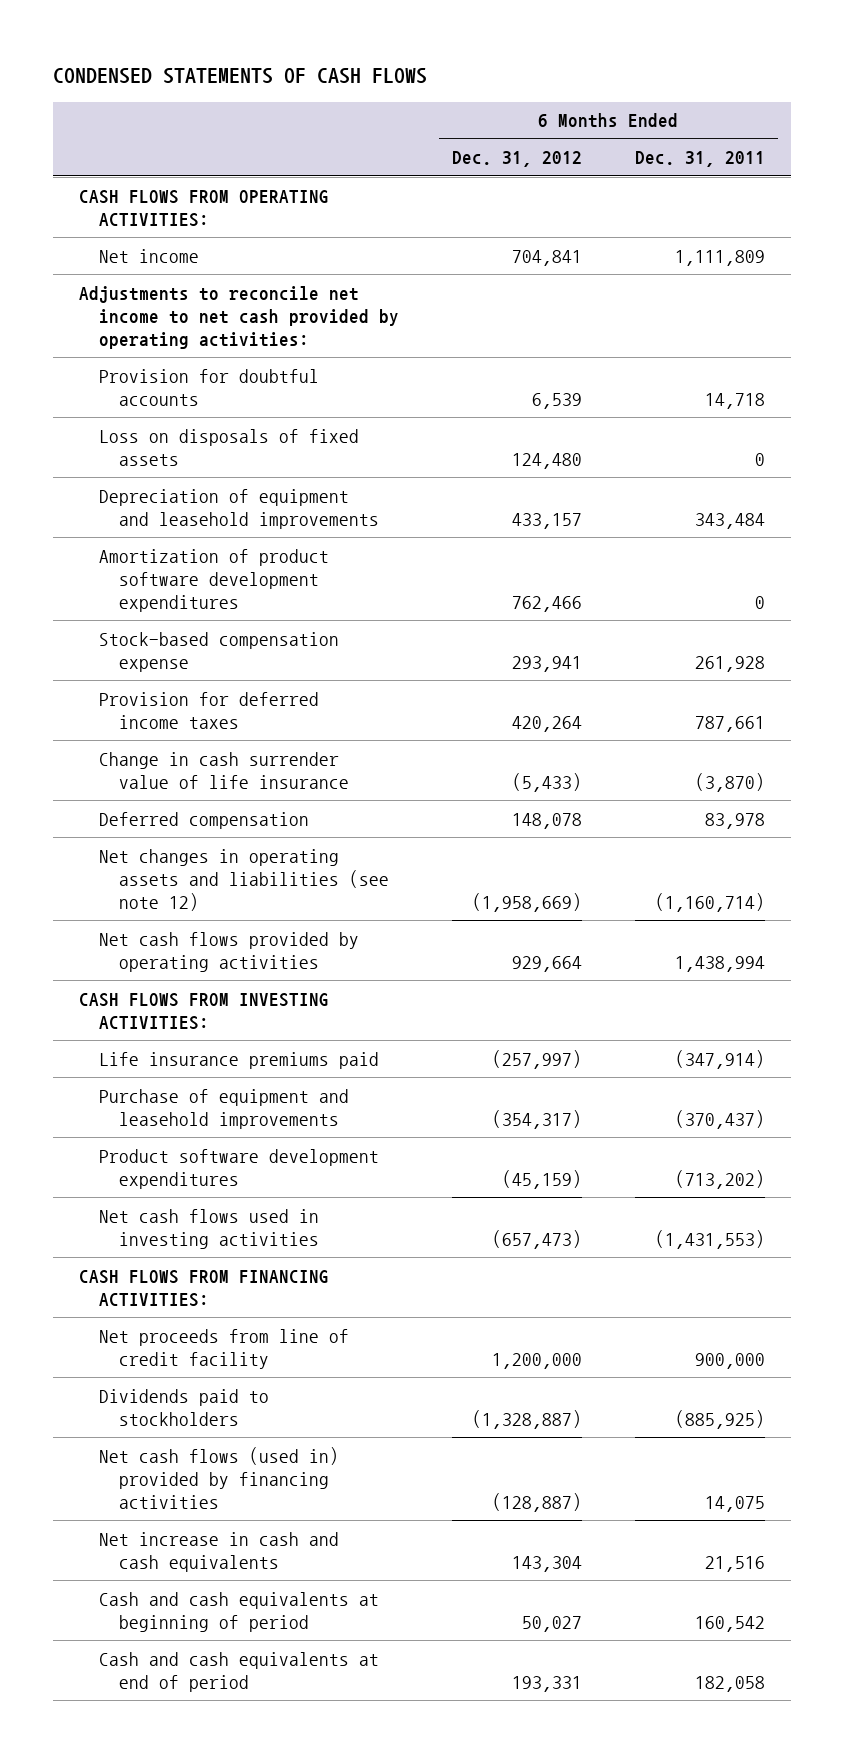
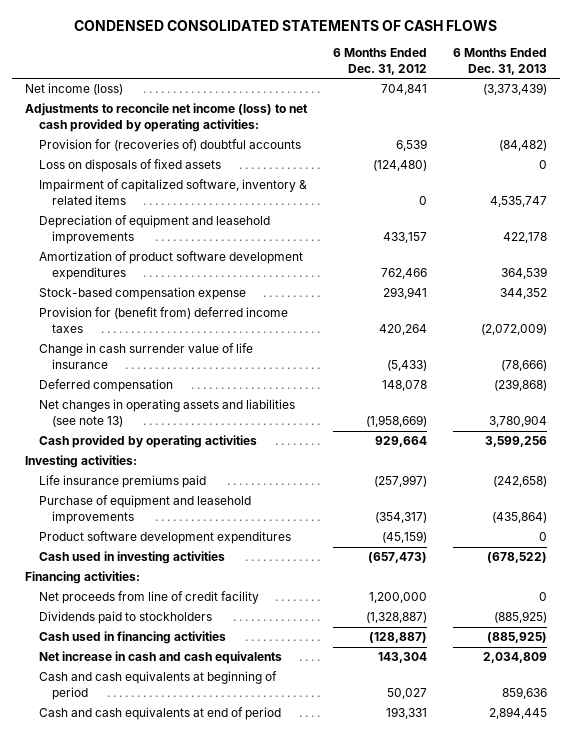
[52,68,427,85] CONDENSED STATEMENTS OF CASH FLOWS -> [74,19,498,31] CONDENSED CONSOLIDATED STATEMENTS OF CASH FLOWS
[634,151,765,168] Dec. 31, 2011 -> none
none -> [452,48,547,75] 6 Months Ended Dec. 31, 2013
[78,189,329,227] CASH FLOWS FROM OPERATING ACTIVITIES: -> none
[99,248,200,263] Net income -> [25,83,124,96] Net income (loss)
[78,285,400,349] Adjustments to reconcile net income to net cash provided by operating activities: -> [25,103,309,132] Adjustments to reconcile net income (loss) to net cash provided by operating activities:
[99,368,320,406] Provision for doubtful accounts -> [38,139,301,152] Provision for (recoveries of) doubtful accounts
[511,452,582,469] 124,480 -> [373,160,428,172] (124,480)
none -> [38,179,307,205] Impairment of capitalized software, inventory & related items
[99,691,320,729] Provision for deferred income taxes -> [38,307,288,333] Provision for (benefit from) deferred income taxes
[99,848,390,911] Net changes in operating assets and liabilities (see note 12) -> [38,399,295,427] Net changes in operating assets and liabilities (see note 13)
[99,931,360,972] Net cash flows provided by operating activities -> [38,435,257,449] Cash provided by operating activities
[78,992,329,1030] CASH FLOWS FROM INVESTING ACTIVITIES: -> [25,455,138,469] Investing activities:
[99,1208,320,1249] Net cash flows used in investing activities -> [38,551,225,565] Cash used in investing activities
[78,1269,329,1307] CASH FLOWS FROM FINANCING ACTIVITIES: -> [25,571,141,585] Financing activities:
[99,1446,340,1509] Net cash flows (used in) provided by financing activities -> [38,631,226,645] Cash used in financing activities

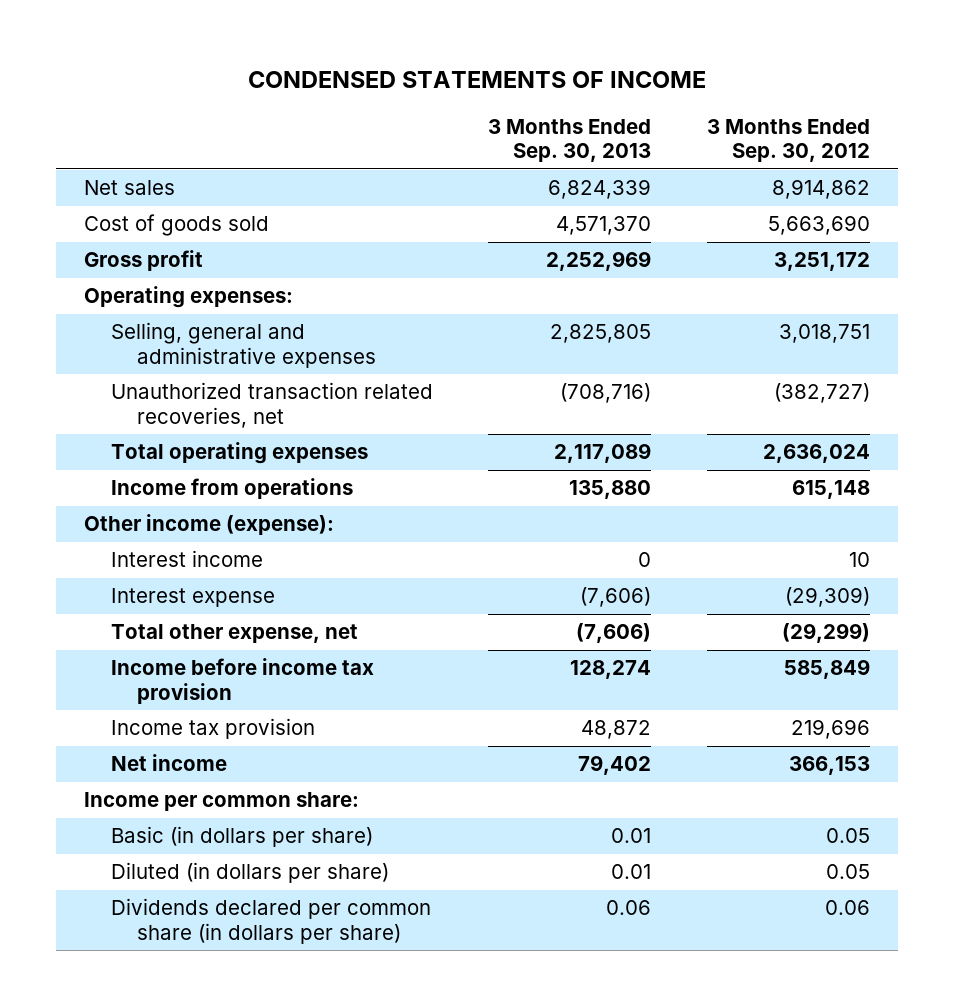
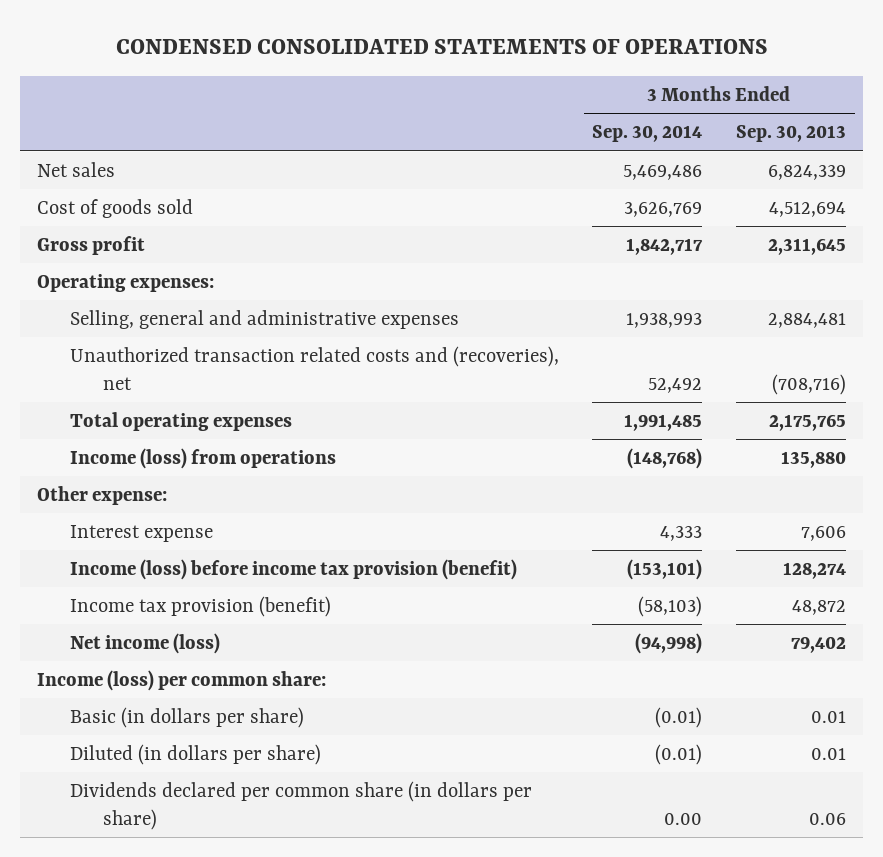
[248,70,707,88] CONDENSED STATEMENTS OF INCOME -> [115,39,768,55] CONDENSED CONSOLIDATED STATEMENTS OF OPERATIONS
[707,118,871,163] 3 Months Ended Sep. 30, 2012 -> none
none -> [592,125,703,143] Sep. 30, 2014
[556,216,652,236] 4,571,370 -> [769,201,847,217] 4,512,694
[546,251,652,272] 2,252,969 -> [768,237,847,255] 2,311,645
[110,550,263,568] Interest income -> none
[110,624,358,644] Total other expense, net -> none
[550,324,652,344] 2,825,805 -> [768,312,847,328] 2,884,481
[110,382,433,428] Unauthorized transaction related recoveries, net -> [69,345,559,390] Unauthorized transaction related costs and (recoveries), net
[554,443,652,464] 2,117,089 -> [769,413,847,431] 2,175,765
[110,478,353,500] Income from operations -> [69,447,336,469] Income (loss) from operations
[84,514,335,536] Other income (expense): -> [36,485,167,505] Other expense:
[580,587,652,608] (7,606) -> [801,525,847,541] 7,606
[110,658,374,704] Income before income tax provision -> [69,558,517,580] Income (loss) before income tax provision (benefit)
[110,718,315,740] Income tax provision -> [69,595,331,617] Income tax provision (benefit)
[110,754,227,772] Net income -> [69,632,220,654] Net income (loss)
[84,792,360,812] Income per common share: -> [36,669,326,691] Income (loss) per common share:

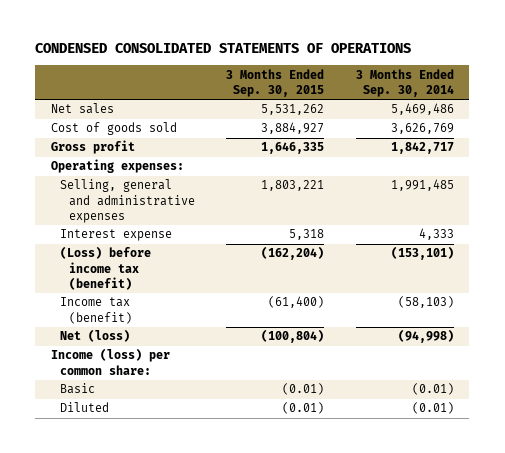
[736,125,847,143] Sep. 30, 2013 -> none
none -> [226,68,325,97] 3 Months Ended Sep. 30, 2015
[69,345,559,390] Unauthorized transaction related costs and (recoveries), net -> none
[69,411,292,431] Total operating expenses -> none
[69,447,336,469] Income (loss) from operations -> none
[36,485,167,505] Other expense: -> none
[626,312,703,328] 1,938,993 -> [390,179,454,192] 1,991,485
[69,558,517,580] Income (loss) before income tax provision (benefit) -> [60,246,152,290] (Loss) before income tax (benefit)
[69,595,331,617] Income tax provision (benefit) -> [60,297,133,324] Income tax (benefit)
[69,632,220,654] Net income (loss) -> [60,329,131,343] Net (loss)
[69,780,532,830] Dividends declared per common share (in dollars per share) -> none
[69,706,304,728] Basic (in dollars per share) -> [60,383,96,395] Basic
[69,743,321,765] Diluted (in dollars per share) -> [60,402,110,413] Diluted

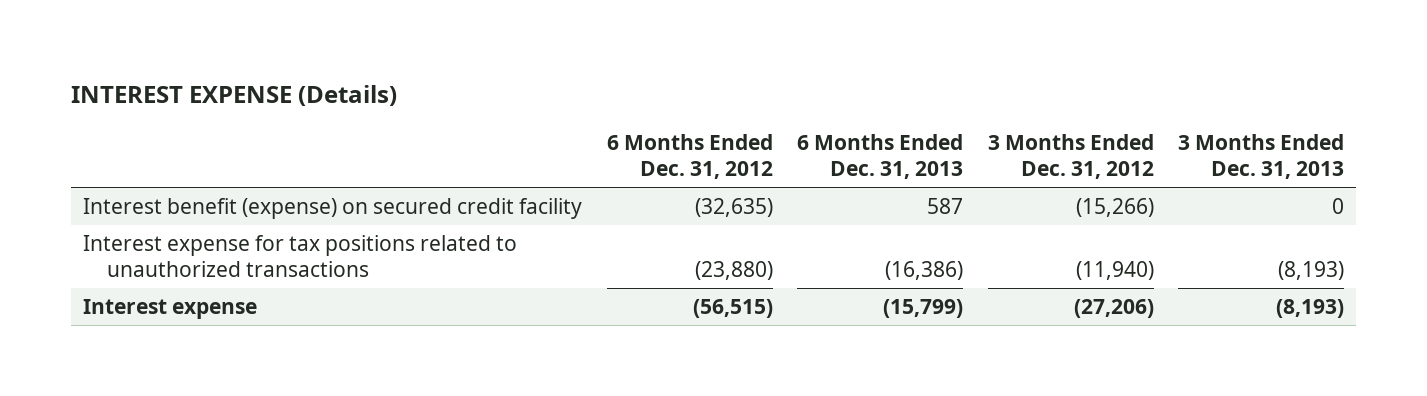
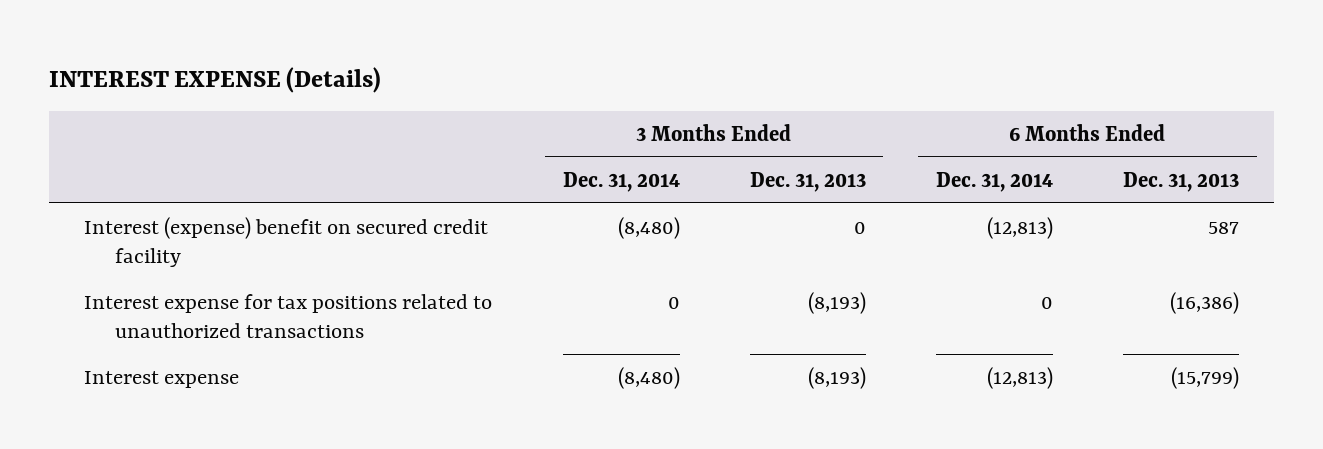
[606,134,773,180] 6 Months Ended Dec. 31, 2012 -> none
[987,134,1154,180] 3 Months Ended Dec. 31, 2012 -> none
none -> [562,171,680,192] Dec. 31, 2014
none -> [935,171,1053,192] Dec. 31, 2014
[83,198,583,220] Interest benefit (expense) on secured credit facility -> [84,216,489,268] Interest (expense) benefit on secured credit facility

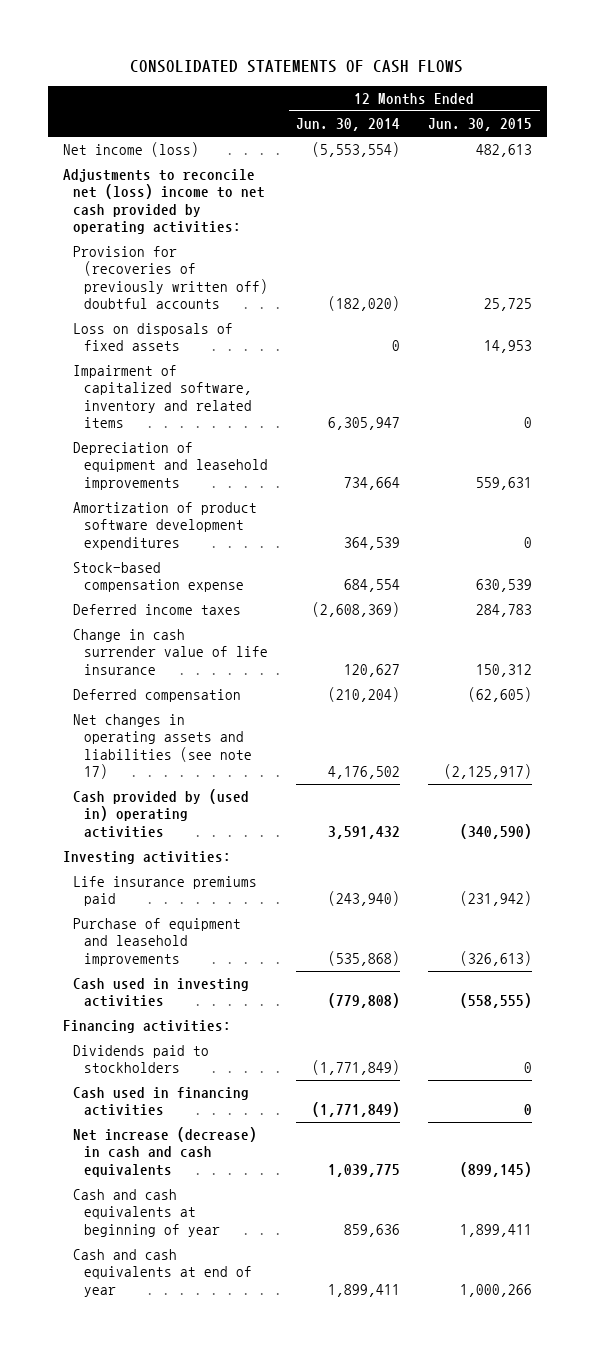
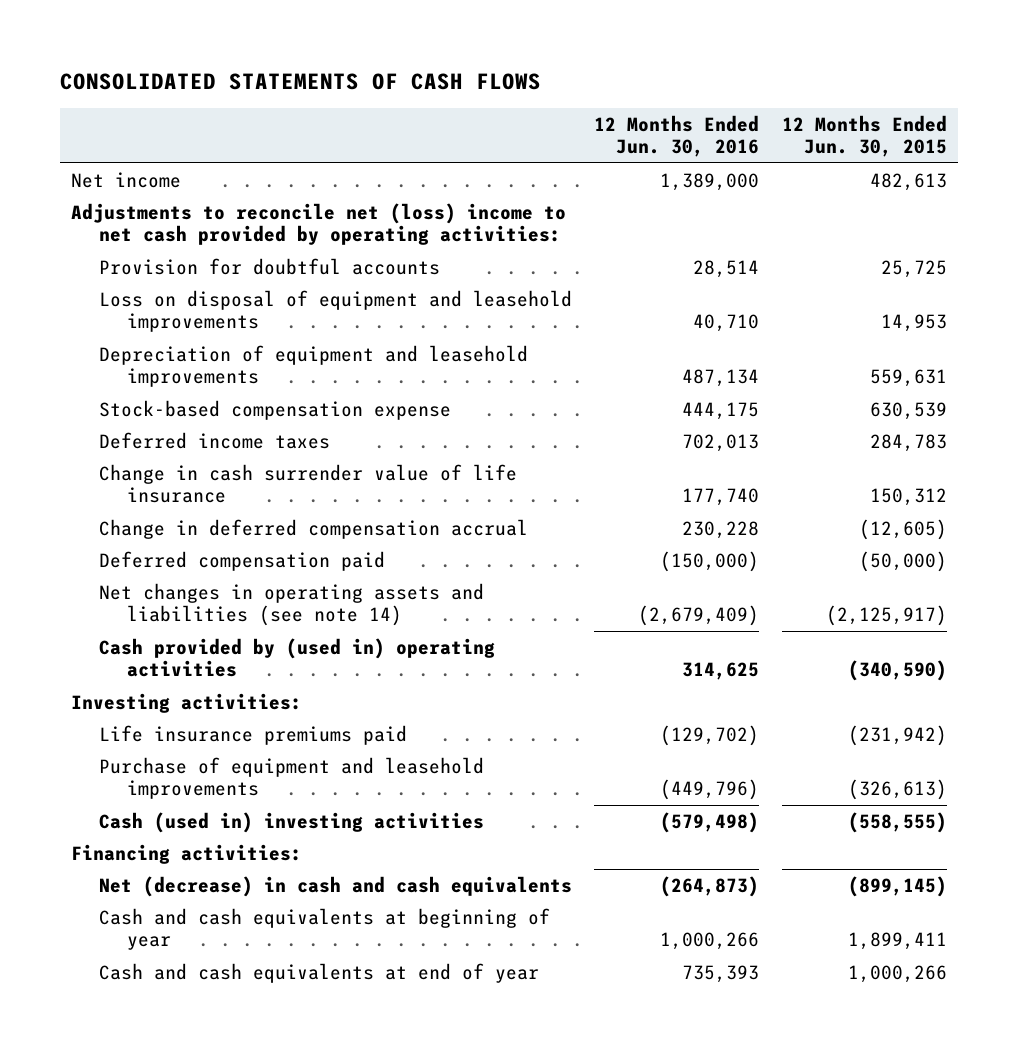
[296,118,401,132] Jun. 30, 2014 -> none
none -> [594,115,760,158] 12 Months Ended Jun. 30, 2016
[62,142,199,158] Net income (loss) -> [70,171,181,188] Net income
[73,365,252,428] Impairment of capitalized software, inventory and related items -> none
[73,246,268,309] Provision for (recoveries of previously written off) doubtful accounts -> [99,257,441,275] Provision for doubtful accounts
[73,323,234,352] Loss on disposals of fixed assets -> [99,289,573,333] Loss on disposal of equipment and leasehold improvements
[73,502,258,550] Amortization of product software development expenditures -> none
[73,689,242,703] Deferred compensation -> [99,518,529,539] Change in deferred compensation accrual
[468,687,533,703] (62,605) -> [858,518,947,540] (12,605)
none -> [99,550,386,571] Deferred compensation paid
[73,714,252,779] Net changes in operating assets and liabilities (see note 17) -> [99,582,485,627] Net changes in operating assets and liabilities (see note 14)
[73,978,250,1008] Cash used in investing activities -> [99,811,485,833] Cash (used in) investing activities
[73,1045,210,1074] Dividends paid to stockholders -> none
[73,1087,250,1117] Cash used in financing activities -> none
[73,1127,258,1177] Net increase (decrease) in cash and cash equivalents -> [99,875,573,897] Net (decrease) in cash and cash equivalents

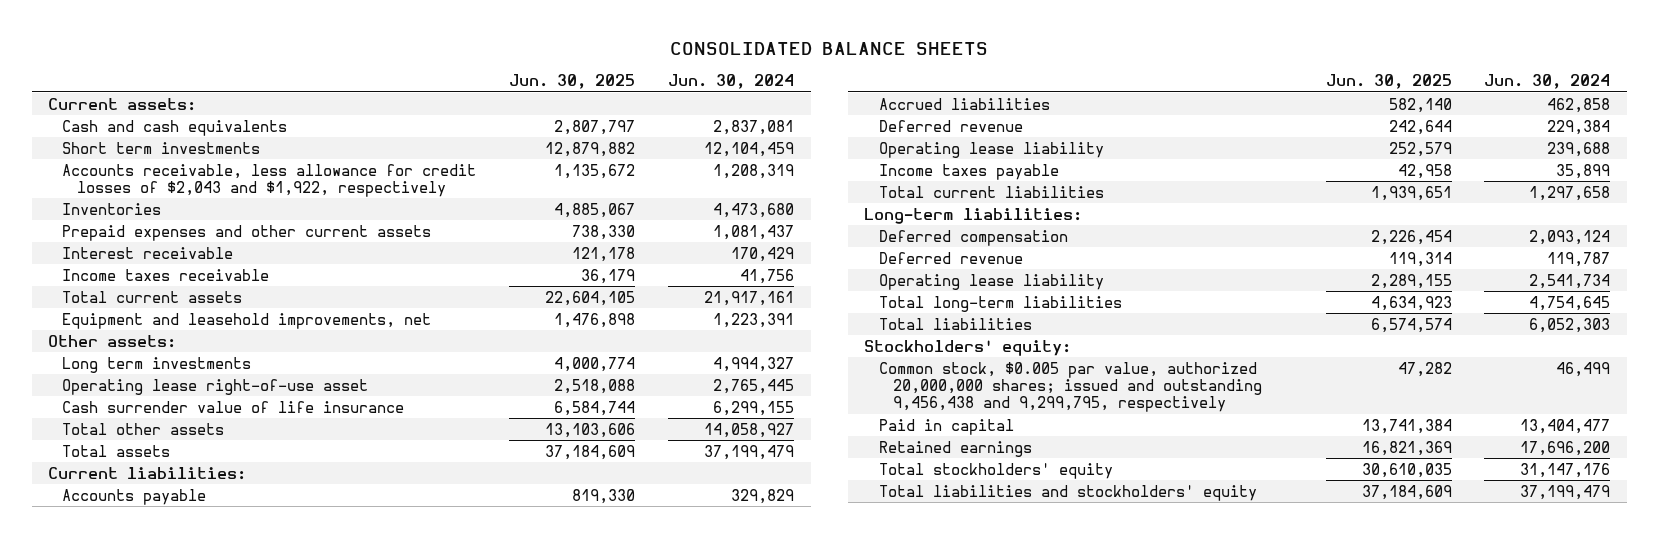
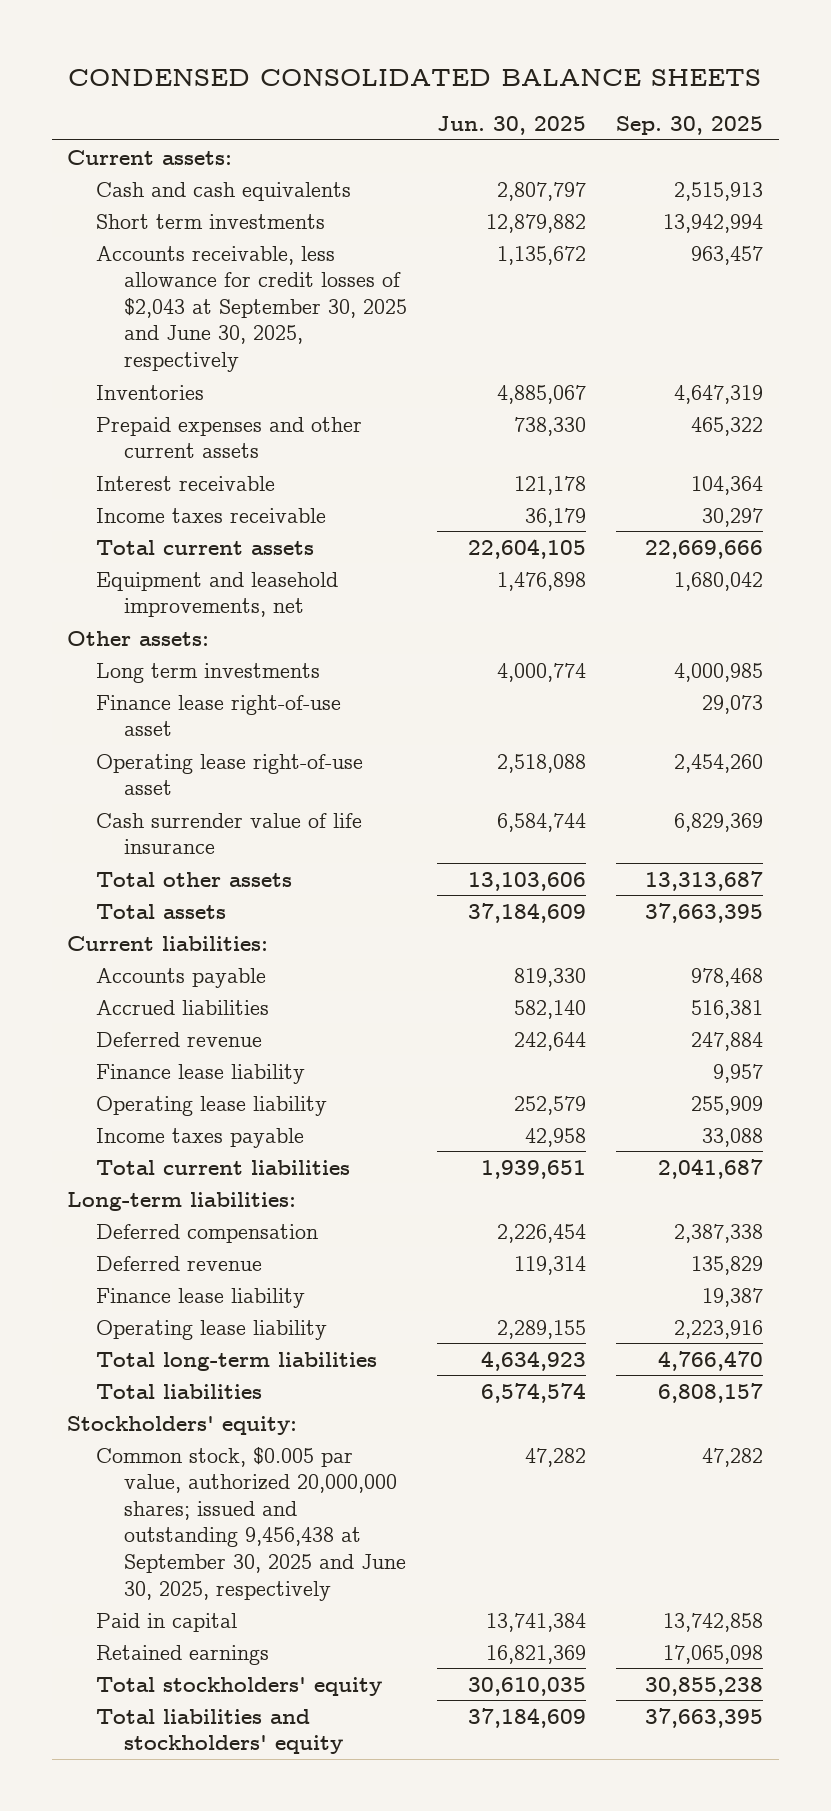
[670,41,989,55] CONSOLIDATED BALANCE SHEETS -> [68,68,762,86] CONDENSED CONSOLIDATED BALANCE SHEETS
[668,74,795,90] Jun. 30, 2024 -> none
none -> [616,116,764,136] Sep. 30, 2025
[62,163,477,198] Accounts receivable, less allowance for credit losses of $2,043 and $1,922, respectively -> [95,245,407,373] Accounts receivable, less allowance for credit losses of $2,043 at September 30, 2025 and June 30, 2025, respectively
none -> [95,694,341,737] Finance lease right-of-use asset
none -> [95,1063,305,1084] Finance lease liability
none -> [95,1287,305,1308] Finance lease liability
[878,361,1262,413] Common stock, $0.005 par value, authorized 20,000,000 shares; issued and outstanding 9,456,438 and 9,299,795, respectively -> [95,1446,406,1601] Common stock, $0.005 par value, authorized 20,000,000 shares; issued and outstanding 9,456,438 at September 30, 2025 and June 30, 2025, respectively

